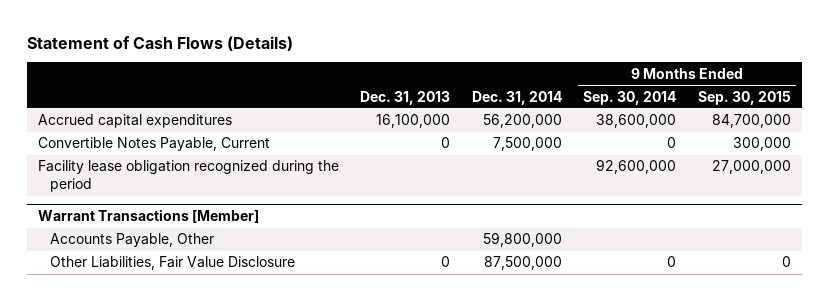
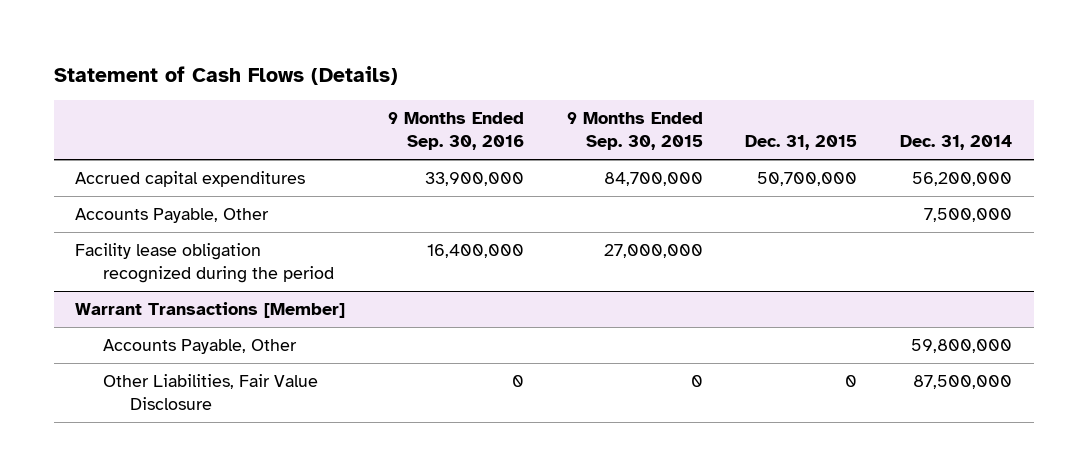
[360,90,451,105] Dec. 31, 2013 -> none
[583,90,677,105] Sep. 30, 2014 -> none
none -> [387,112,524,151] 9 Months Ended Sep. 30, 2016
none -> [745,135,858,151] Dec. 31, 2015
[37,137,270,152] Convertible Notes Payable, Current -> none
none -> [75,208,270,224] Accounts Payable, Other

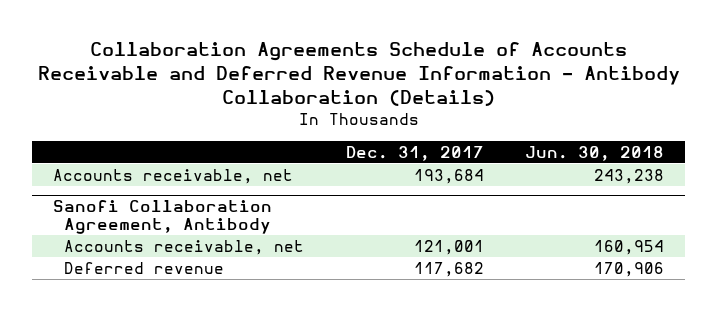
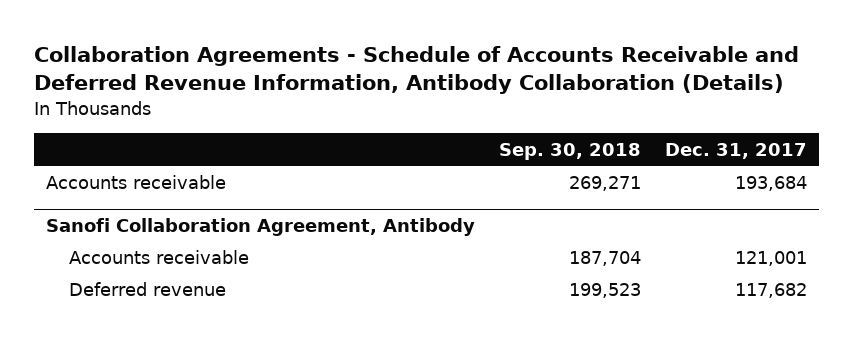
[37,42,680,107] Collaboration Agreements Schedule of Accounts Receivable and Deferred Revenue Information - Antibody Collaboration (Details) -> [33,46,799,95] Collaboration Agreements - Schedule of Accounts Receivable and Deferred Revenue Information, Antibody Collaboration (Details)
[525,145,665,161] Jun. 30, 2018 -> none
none -> [498,143,641,161] Sep. 30, 2018
[52,168,293,184] Accounts receivable, net -> [45,174,226,189] Accounts receivable
[63,239,304,255] Accounts receivable, net -> [68,249,249,264] Accounts receivable

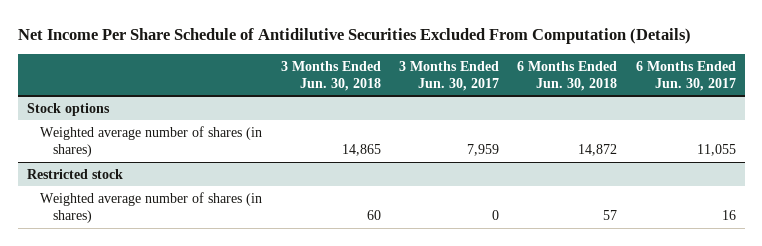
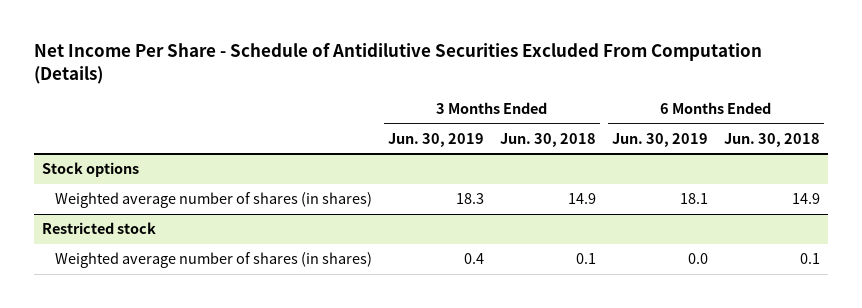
[17,27,691,44] Net Income Per Share Schedule of Antidilutive Securities Excluded From Computation (Details) -> [33,42,762,84] Net Income Per Share - Schedule of Antidilutive Securities Excluded From Computation (Details)
[398,60,499,91] 3 Months Ended Jun. 30, 2017 -> none
[635,60,736,91] 6 Months Ended Jun. 30, 2017 -> none
none -> [387,132,484,147] Jun. 30, 2019
none -> [612,132,709,147] Jun. 30, 2019
[341,144,381,157] 14,865 -> [568,193,597,205] 14.9
[578,144,618,157] 14,872 -> [792,193,821,205] 14.9
[366,210,381,221] 60 -> [576,253,597,265] 0.1
[603,210,618,221] 57 -> [800,253,821,265] 0.1

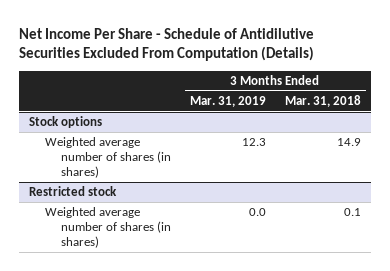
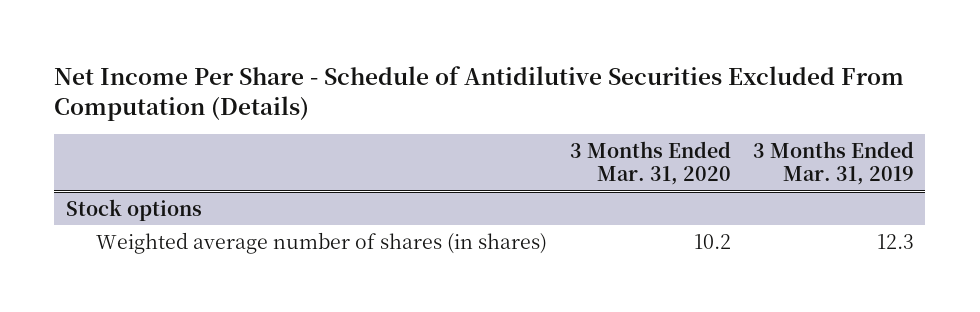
[285,94,362,107] Mar. 31, 2018 -> none
none -> [569,141,731,186] 3 Months Ended Mar. 31, 2020
[28,186,117,197] Restricted stock -> none
[44,207,171,248] Weighted average number of shares (in shares) -> none

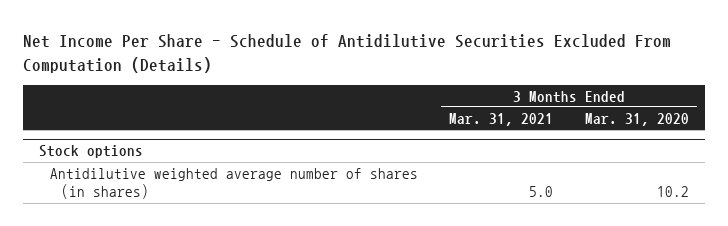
[753,141,915,186] 3 Months Ended Mar. 31, 2019 -> none
none -> [449,112,554,126] Mar. 31, 2021
[96,231,548,254] Weighted average number of shares (in shares) -> [49,167,418,200] Antidilutive weighted average number of shares (in shares)

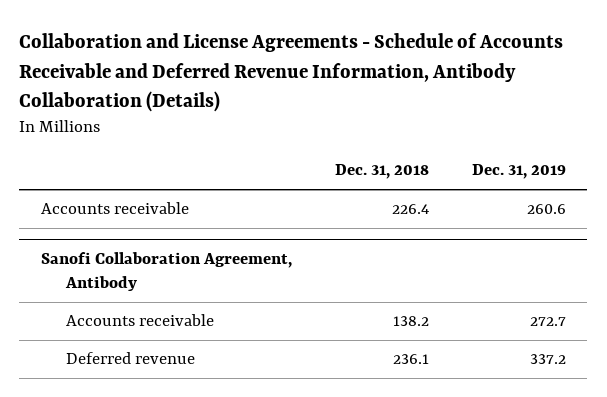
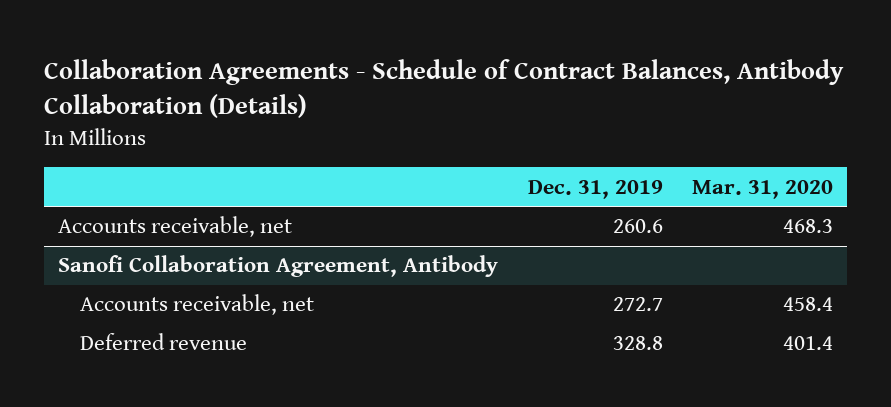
[19,33,564,112] Collaboration and License Agreements - Schedule of Accounts Receivable and Deferred Revenue Information, Antibody Collaboration (Details) -> [43,59,844,119] Collaboration Agreements - Schedule of Contract Balances, Antibody Collaboration (Details)
[334,164,429,180] Dec. 31, 2018 -> none
none -> [691,179,833,199] Mar. 31, 2020
[40,202,189,215] Accounts receivable -> [58,216,293,238] Accounts receivable, net
[66,314,215,327] Accounts receivable -> [80,294,315,316] Accounts receivable, net
[529,354,566,365] 337.2 -> [612,336,663,351] 328.8

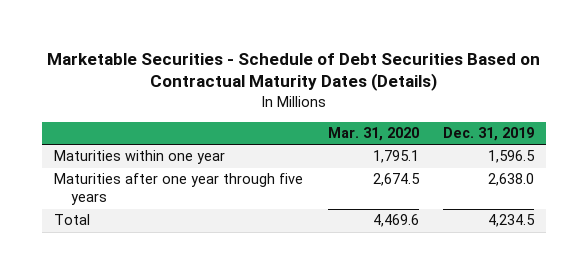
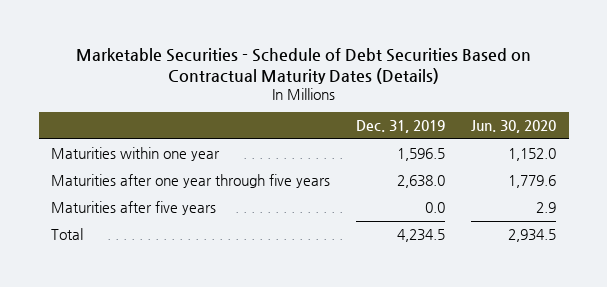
[327,127,419,142] Mar. 31, 2020 -> none
none -> [470,120,556,134] Jun. 30, 2020
none -> [51,201,217,216] Maturities after five years

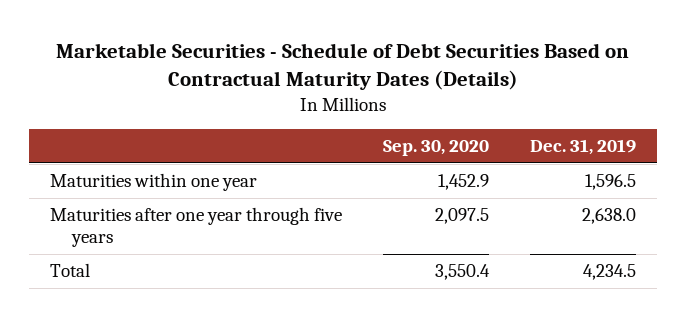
[470,120,556,134] Jun. 30, 2020 -> none
none -> [382,140,489,157] Sep. 30, 2020
[51,201,217,216] Maturities after five years -> none

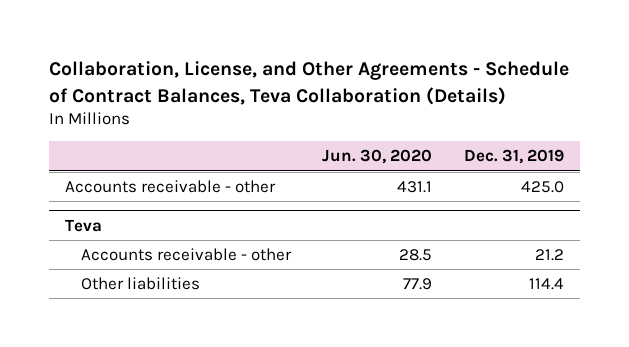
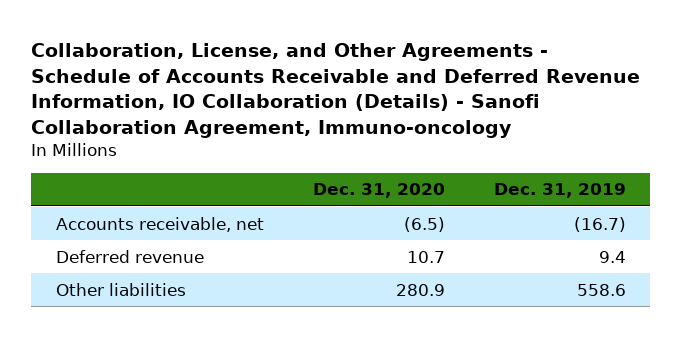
[48,61,569,105] Collaboration, License, and Other Agreements - Schedule of Contract Balances, Teva Collaboration (Details) -> [31,42,641,138] Collaboration, License, and Other Agreements - Schedule of Accounts Receivable and Deferred Revenue Information, IO Collaboration (Details) - Sanofi Collaboration Agreement, Immuno-oncology
[322,149,433,165] Jun. 30, 2020 -> none
none -> [312,183,445,199] Dec. 31, 2020
[64,218,102,232] Teva -> none
[80,247,292,261] Accounts receivable - other -> none
[64,179,276,193] Accounts receivable - other -> [55,216,264,232] Accounts receivable, net
[520,180,564,193] 425.0 -> [573,216,626,232] (16.7)
none -> [55,249,204,263] Deferred revenue
[528,277,564,290] 114.4 -> [576,283,626,296] 558.6

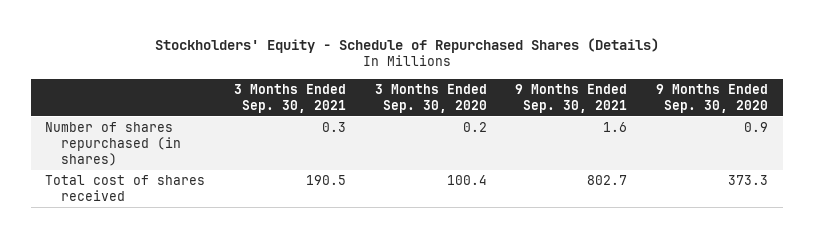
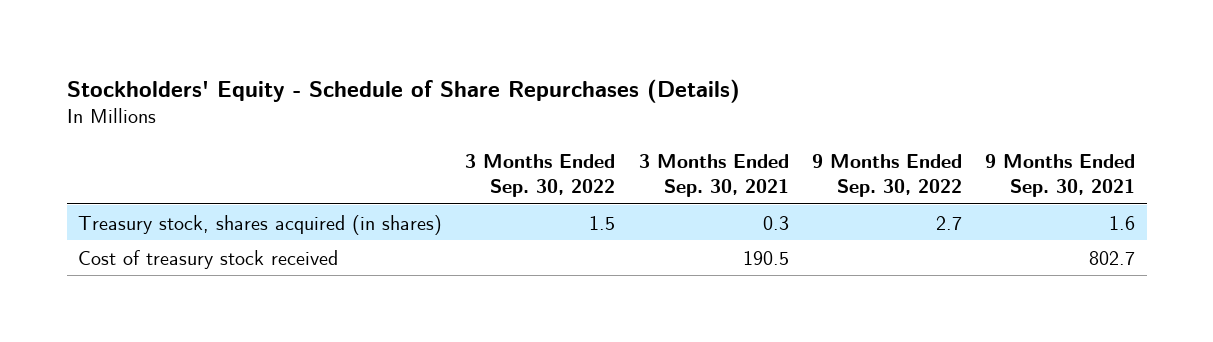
[154,37,659,53] Stockholders' Equity - Schedule of Repurchased Shares (Details) -> [66,79,740,104] Stockholders' Equity - Schedule of Share Repurchases (Details)
[374,83,487,113] 3 Months Ended Sep. 30, 2020 -> none
[656,83,769,113] 9 Months Ended Sep. 30, 2020 -> none
none -> [465,153,616,197] 3 Months Ended Sep. 30, 2022
none -> [811,153,962,197] 9 Months Ended Sep. 30, 2022
[45,122,181,166] Number of shares repurchased (in shares) -> [78,214,443,235] Treasury stock, shares acquired (in shares)
[45,175,206,201] Total cost of shares received -> [78,249,339,269] Cost of treasury stock received

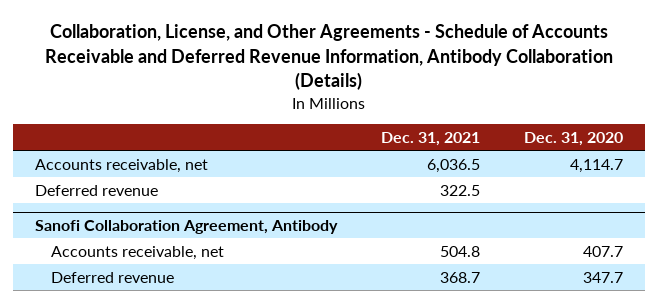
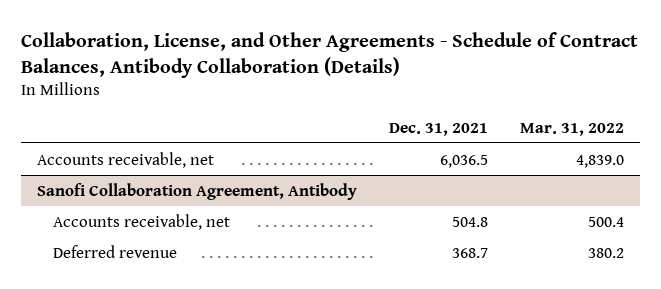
[45,23,614,91] Collaboration, License, and Other Agreements - Schedule of Accounts Receivable and Deferred Revenue Information, Antibody Collaboration (Details) -> [20,31,638,78] Collaboration, License, and Other Agreements - Schedule of Contract Balances, Antibody Collaboration (Details)
[523,131,623,146] Dec. 31, 2020 -> none
none -> [519,122,624,136] Mar. 31, 2022
[35,184,159,196] Deferred revenue -> none

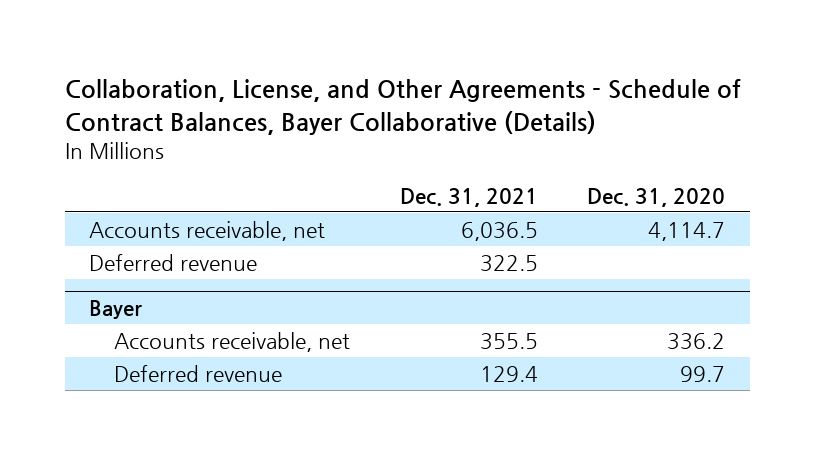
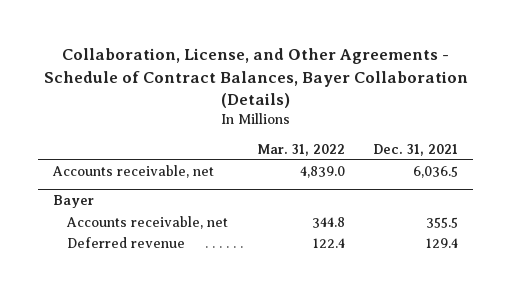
[64,79,741,135] Collaboration, License, and Other Agreements - Schedule of Contract Balances, Bayer Collaborative (Details) -> [43,48,468,108] Collaboration, License, and Other Agreements - Schedule of Contract Balances, Bayer Collaboration (Details)
[587,187,726,207] Dec. 31, 2020 -> none
none -> [256,143,345,156] Mar. 31, 2022
[89,253,258,271] Deferred revenue -> none

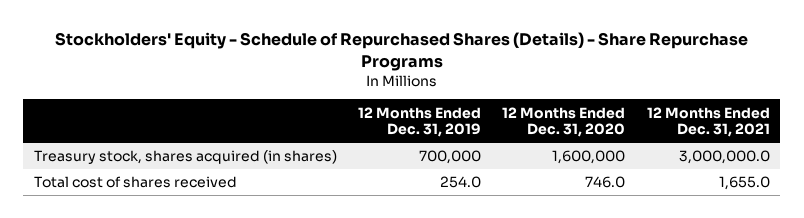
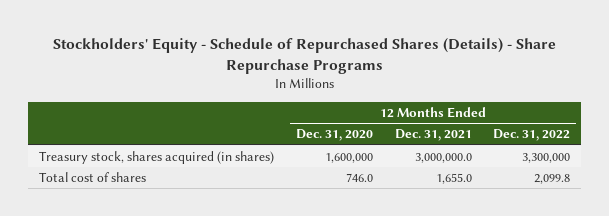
[358,106,482,138] 12 Months Ended Dec. 31, 2019 -> none
none -> [493,129,571,142] Dec. 31, 2022
[34,176,238,189] Total cost of shares received -> [39,172,147,183] Total cost of shares

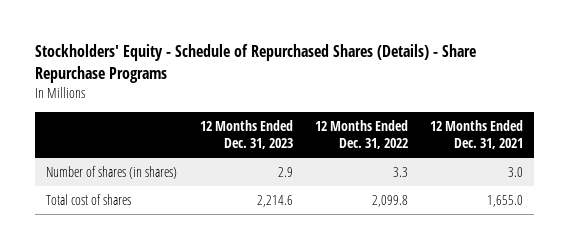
[295,129,373,142] Dec. 31, 2020 -> none
none -> [199,119,293,150] 12 Months Ended Dec. 31, 2023
[39,151,275,165] Treasury stock, shares acquired (in shares) -> [46,165,178,179] Number of shares (in shares)
[414,153,472,164] 3,000,000.0 -> [507,166,523,177] 3.0
[522,153,571,164] 3,300,000 -> [392,166,408,177] 3.3

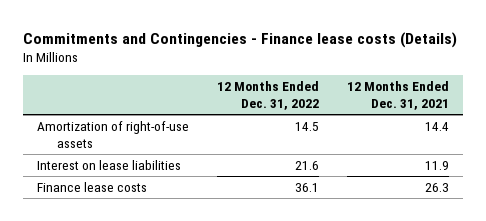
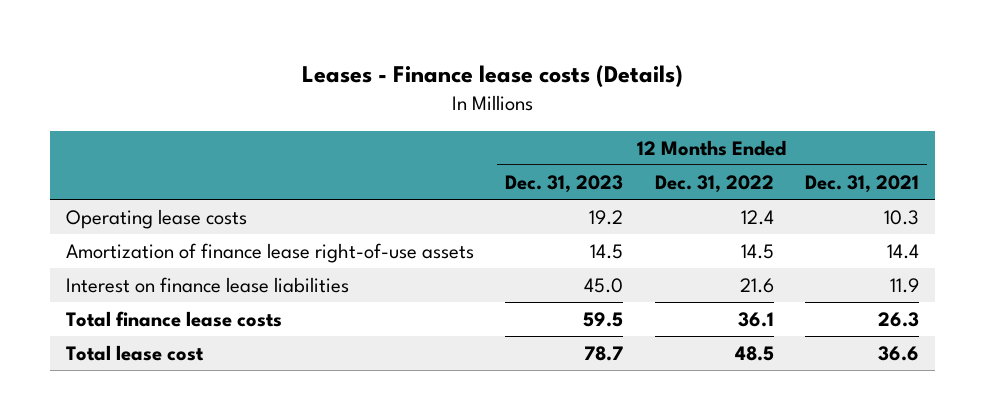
[23,31,458,48] Commitments and Contingencies - Finance lease costs (Details) -> [301,65,683,88] Leases - Finance lease costs (Details)
none -> [505,174,624,193] Dec. 31, 2023
none -> [65,208,247,229] Operating lease costs
[37,120,190,148] Amortization of right-of-use assets -> [65,242,474,263] Amortization of finance lease right-of-use assets
[37,159,182,170] Interest on lease liabilities -> [65,276,349,293] Interest on finance lease liabilities
[37,181,148,192] Finance lease costs -> [65,310,282,327] Total finance lease costs
none -> [65,344,204,361] Total lease cost

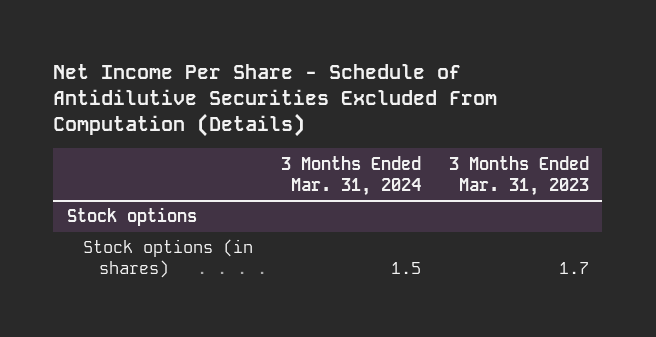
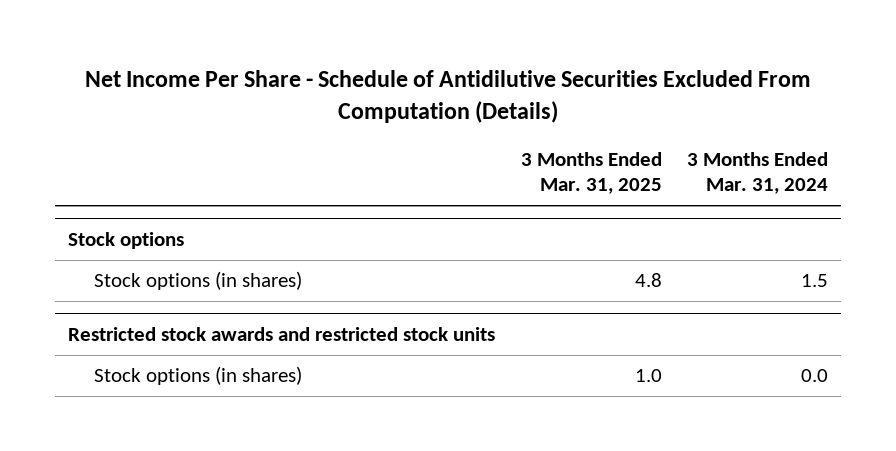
[448,155,589,196] 3 Months Ended Mar. 31, 2023 -> none
none -> [520,152,662,195] 3 Months Ended Mar. 31, 2025
none -> [68,326,496,341] Restricted stock awards and restricted stock units
none -> [94,366,303,386] Stock options (in shares)

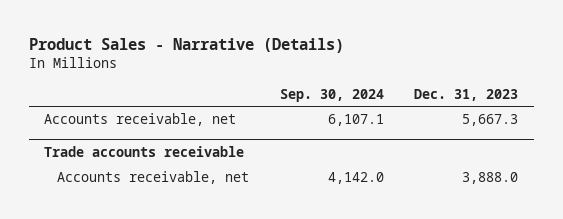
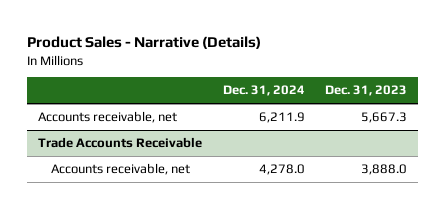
[279,88,384,102] Sep. 30, 2024 -> none
none -> [222,85,305,97] Dec. 31, 2024
[44,146,245,158] Trade accounts receivable -> [37,136,202,148] Trade Accounts Receivable

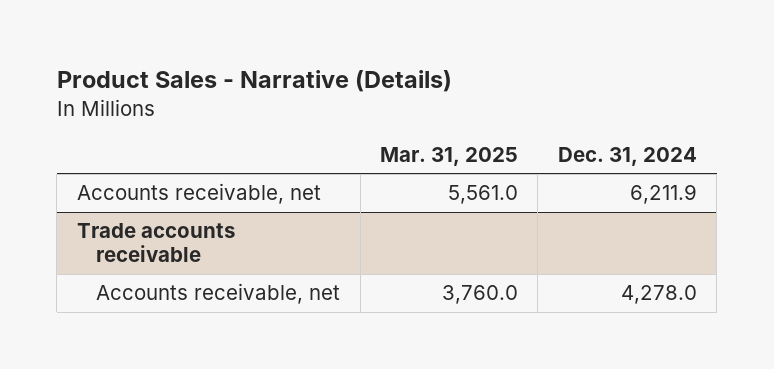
[325,85,408,97] Dec. 31, 2023 -> none
none -> [380,146,519,166] Mar. 31, 2025
[37,136,202,148] Trade Accounts Receivable -> [76,223,235,263] Trade accounts receivable

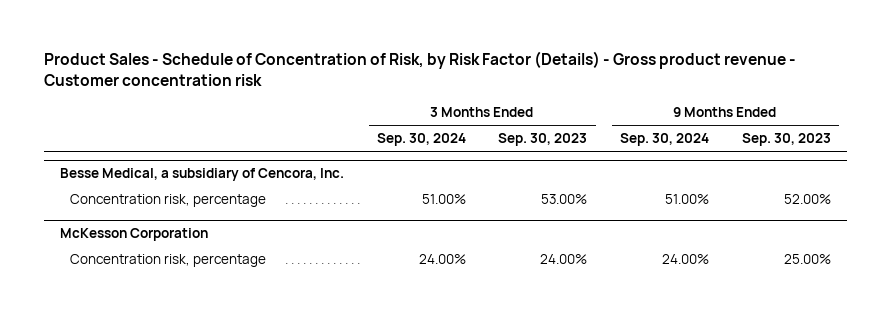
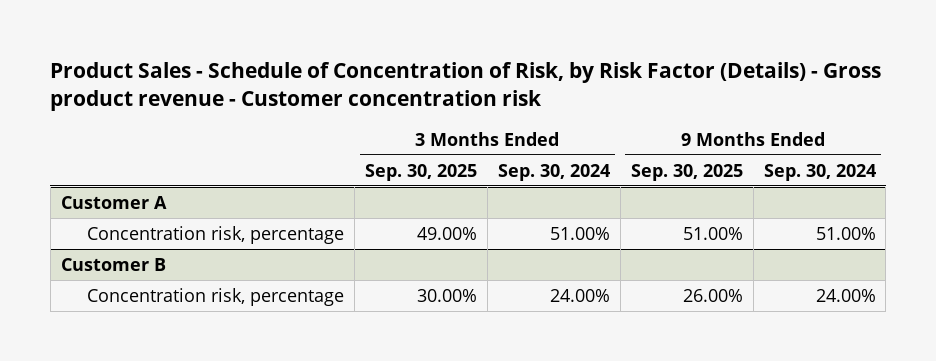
[498,133,588,147] Sep. 30, 2023 -> none
[741,133,831,147] Sep. 30, 2023 -> none
none -> [364,163,477,181] Sep. 30, 2025
none -> [630,163,743,181] Sep. 30, 2025
[60,168,345,182] Besse Medical, a subsidiary of Cencora, Inc. -> [60,195,167,209] Customer A
[60,228,209,242] McKesson Corporation -> [60,257,166,271] Customer B

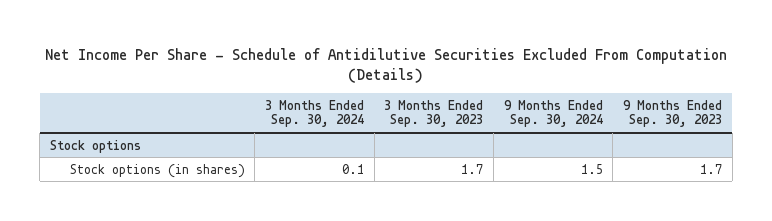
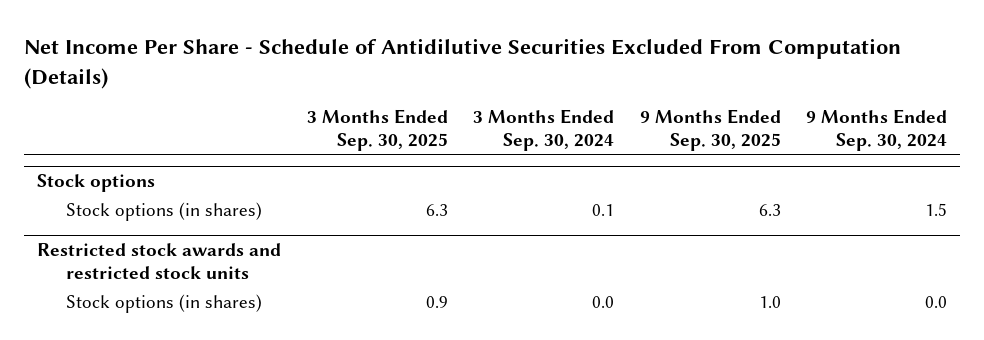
[384,99,484,128] 3 Months Ended Sep. 30, 2023 -> none
[622,99,722,128] 9 Months Ended Sep. 30, 2023 -> none
none -> [306,109,448,152] 3 Months Ended Sep. 30, 2025
none -> [639,109,781,152] 9 Months Ended Sep. 30, 2025
none -> [37,243,282,280] Restricted stock awards and restricted stock units
none -> [65,293,262,313] Stock options (in shares)

